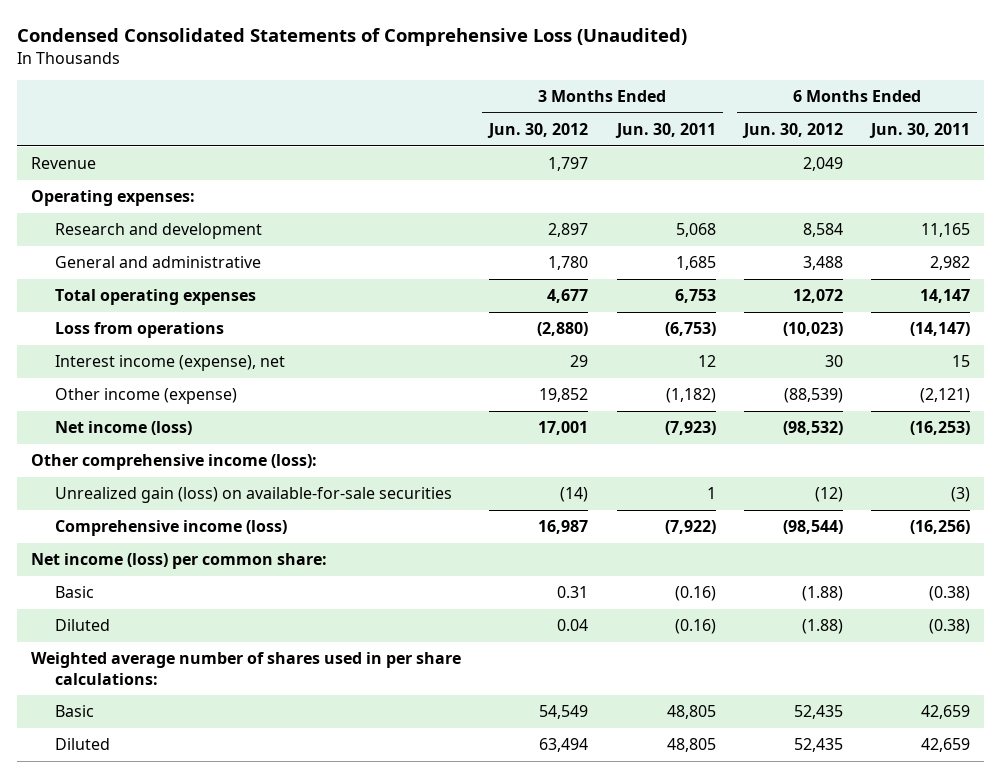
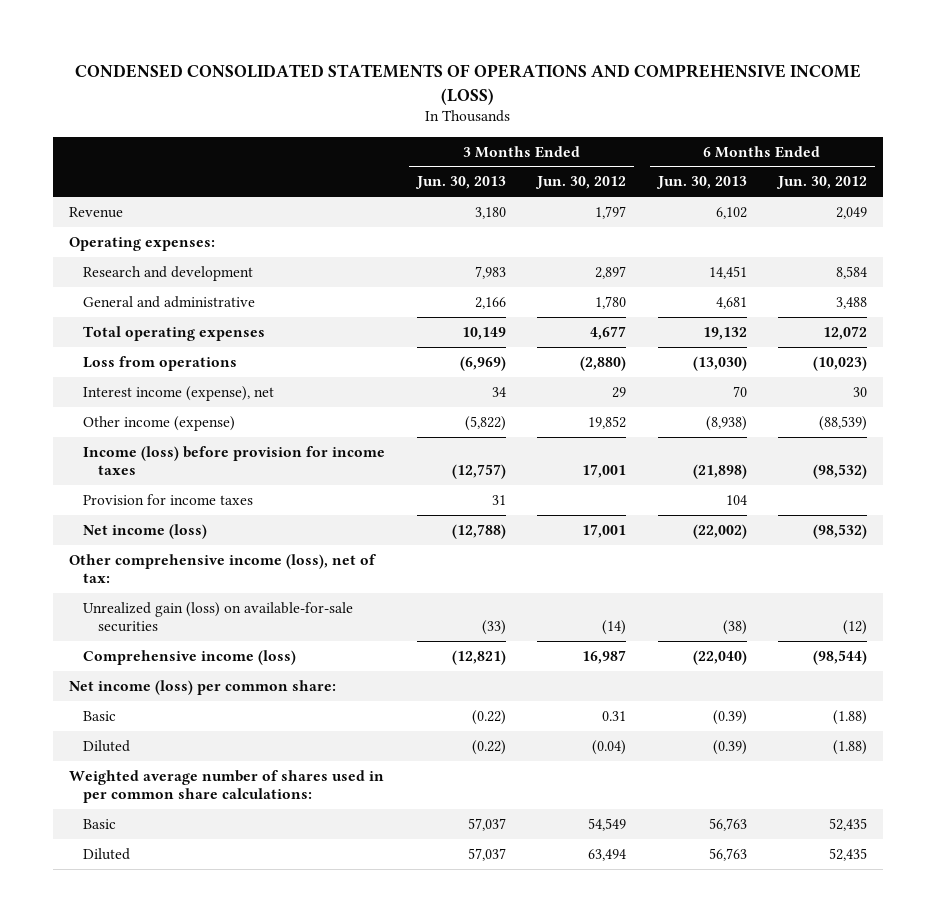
[16,28,687,47] Condensed Consolidated Statements of Comprehensive Loss (Unaudited) -> [74,63,861,105] CONDENSED CONSOLIDATED STATEMENTS OF OPERATIONS AND COMPREHENSIVE INCOME (LOSS)
[614,122,716,138] Jun. 30, 2011 -> none
[869,122,971,138] Jun. 30, 2011 -> none
none -> [414,176,506,190] Jun. 30, 2013
none -> [655,176,747,190] Jun. 30, 2013
none -> [83,445,386,476] Income (loss) before provision for income taxes
none -> [83,493,254,505] Provision for income taxes
[31,454,318,471] Other comprehensive income (loss): -> [68,553,376,584] Other comprehensive income (loss), net of tax:
[557,619,589,632] 0.04 -> [592,739,627,755] (0.04)
[31,652,462,685] Weighted average number of shares used in per share calculations: -> [68,769,384,804] Weighted average number of shares used in per common share calculations:

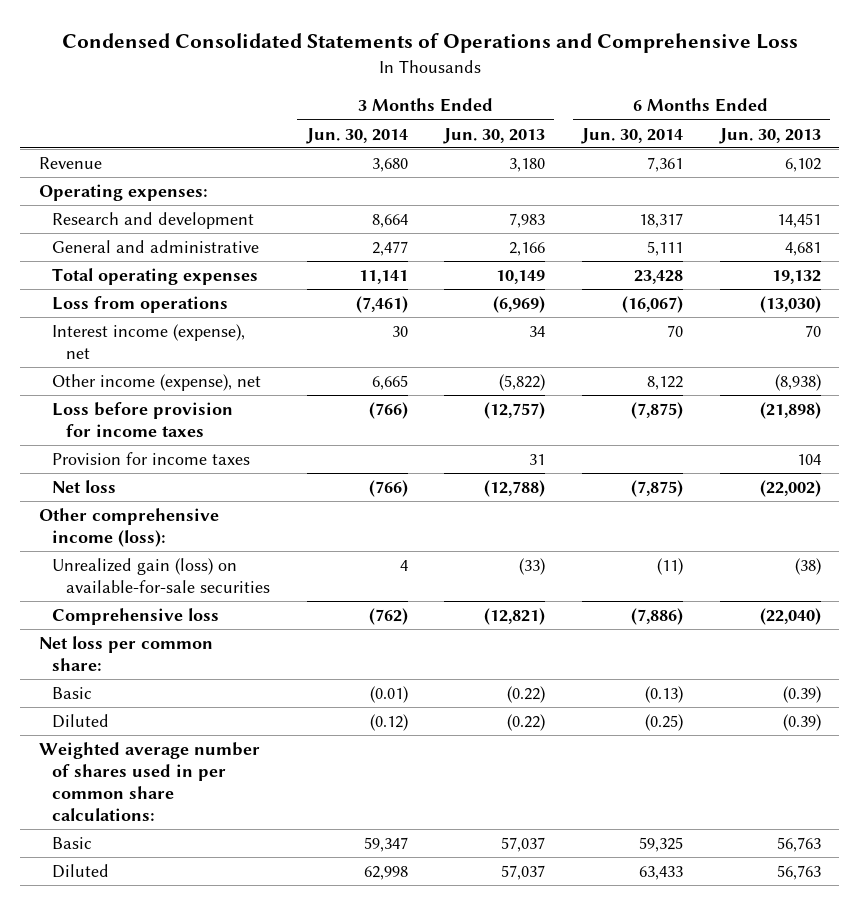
[74,63,861,105] CONDENSED CONSOLIDATED STATEMENTS OF OPERATIONS AND COMPREHENSIVE INCOME (LOSS) -> [61,33,798,54] Condensed Consolidated Statements of Operations and Comprehensive Loss
[535,176,627,190] Jun. 30, 2012 -> none
[775,176,867,190] Jun. 30, 2012 -> none
none -> [305,127,408,144] Jun. 30, 2014
none -> [580,127,683,144] Jun. 30, 2014
[83,415,236,431] Other income (expense) -> [52,374,262,392] Other income (expense), net
[83,445,386,476] Income (loss) before provision for income taxes -> [52,402,234,438] Loss before provision for income taxes
[83,523,208,539] Net income (loss) -> [52,480,117,494] Net loss
[68,553,376,584] Other comprehensive income (loss), net of tax: -> [38,508,219,548] Other comprehensive income (loss):
[83,649,297,665] Comprehensive income (loss) -> [52,608,220,626] Comprehensive loss
[68,679,336,695] Net income (loss) per common share: -> [38,636,213,672] Net loss per common share:

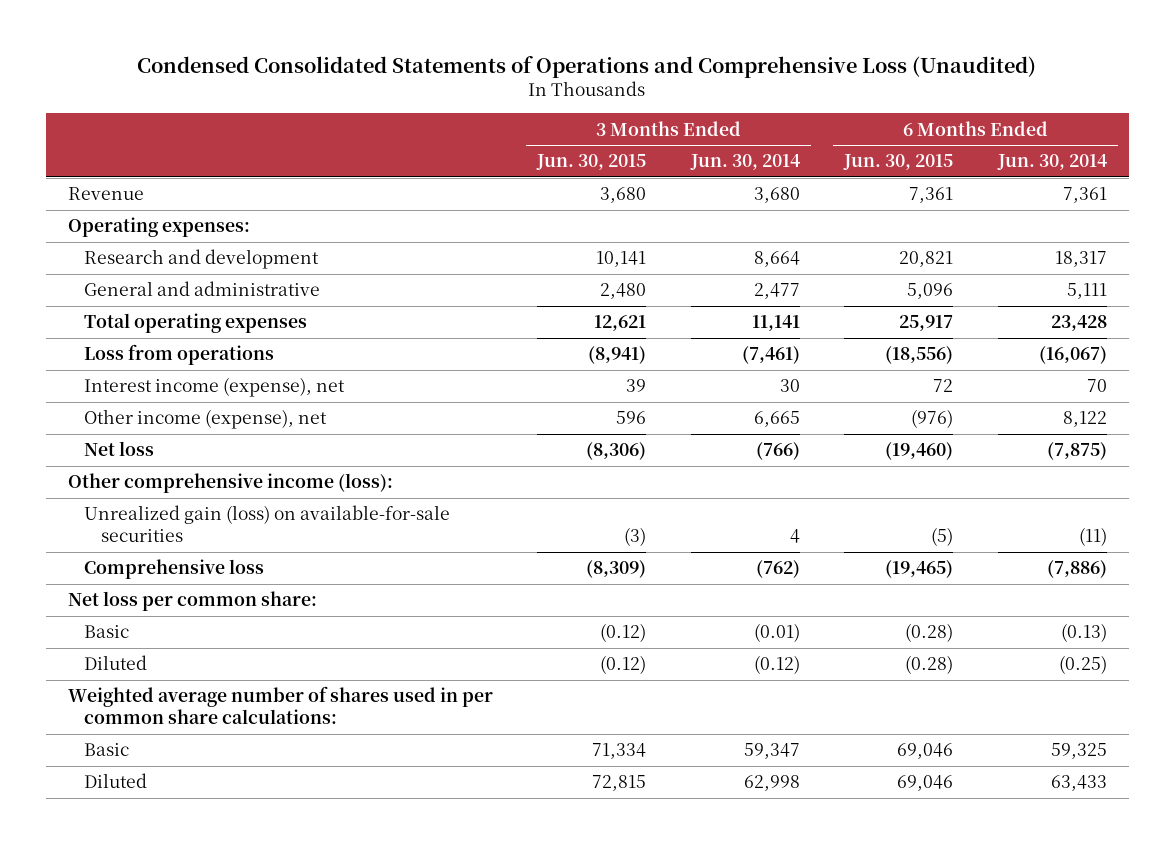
[61,33,798,54] Condensed Consolidated Statements of Operations and Comprehensive Loss -> [137,55,1037,78] Condensed Consolidated Statements of Operations and Comprehensive Loss (Unaudited)
[443,127,546,144] Jun. 30, 2013 -> none
[718,127,821,144] Jun. 30, 2013 -> none
none -> [536,154,647,171] Jun. 30, 2015
none -> [843,154,954,171] Jun. 30, 2015
[52,402,234,438] Loss before provision for income taxes -> none
[52,452,251,466] Provision for income taxes -> none

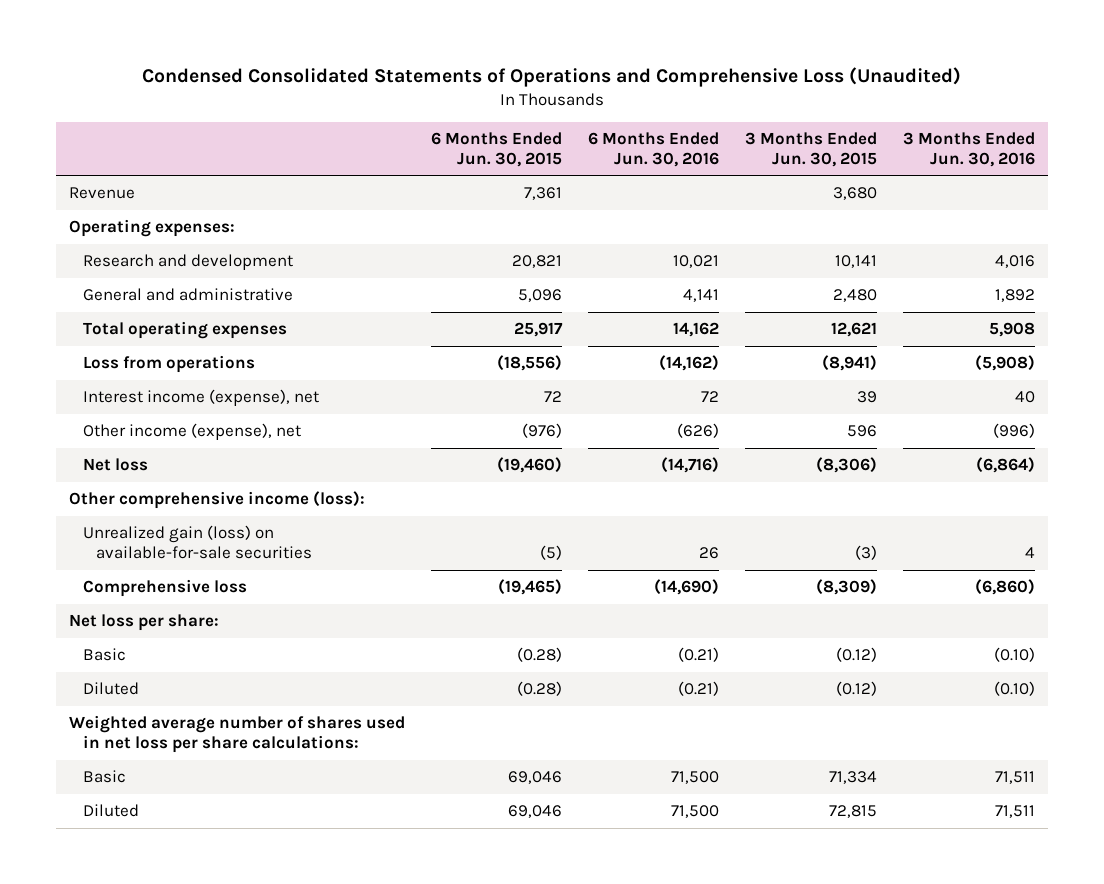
[689,154,800,171] Jun. 30, 2014 -> none
[996,154,1107,171] Jun. 30, 2014 -> none
none -> [588,131,720,167] 6 Months Ended Jun. 30, 2016
none -> [903,131,1036,167] 3 Months Ended Jun. 30, 2016
[67,591,317,612] Net loss per common share: -> [69,614,220,632] Net loss per share:
[67,686,493,725] Weighted average number of shares used in per common share calculations: -> [69,715,406,754] Weighted average number of shares used in net loss per share calculations:

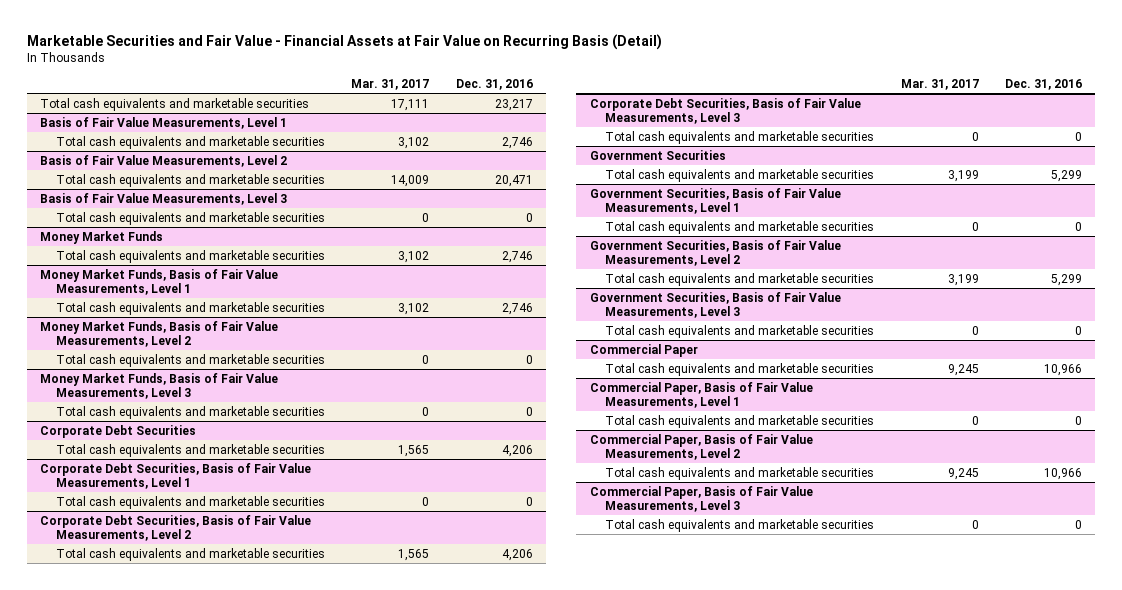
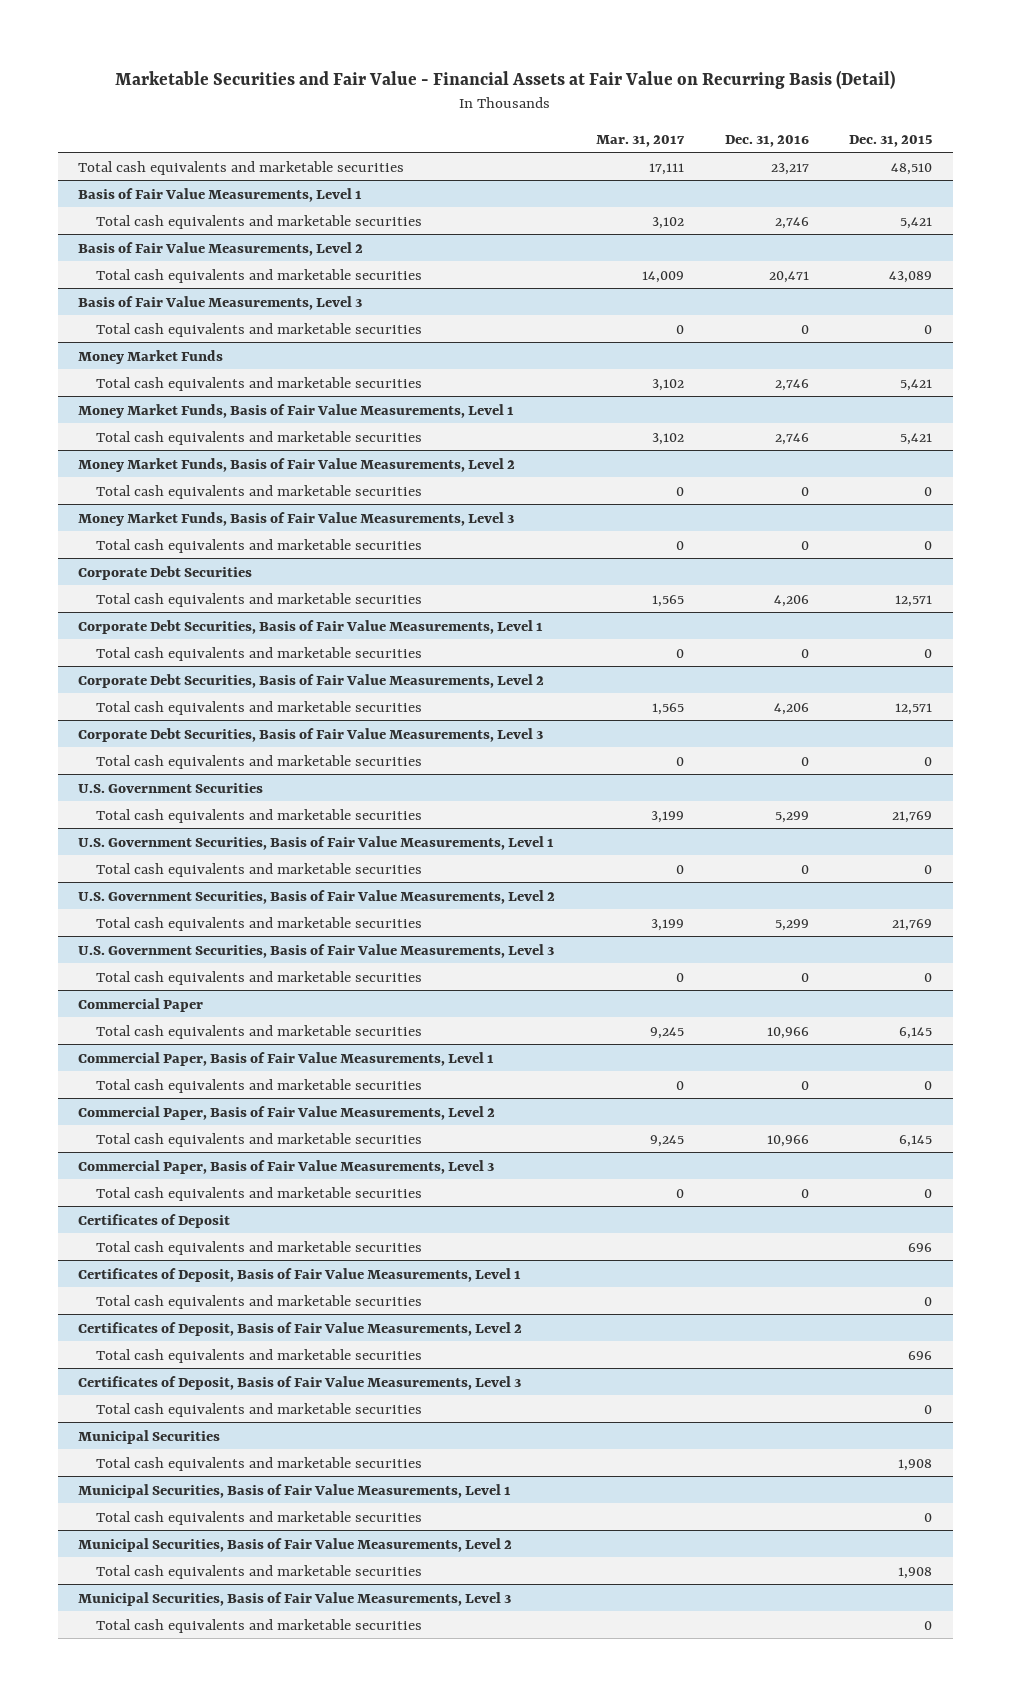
none -> [849,134,933,147] Dec. 31, 2015
[589,149,726,160] Government Securities -> [78,782,264,793] U.S. Government Securities
[589,187,841,214] Government Securities, Basis of Fair Value Measurements, Level 1 -> [78,835,555,850] U.S. Government Securities, Basis of Fair Value Measurements, Level 1
[589,239,841,266] Government Securities, Basis of Fair Value Measurements, Level 2 -> [78,889,556,904] U.S. Government Securities, Basis of Fair Value Measurements, Level 2
[589,291,841,318] Government Securities, Basis of Fair Value Measurements, Level 3 -> [78,943,555,958] U.S. Government Securities, Basis of Fair Value Measurements, Level 3
none -> [78,1213,231,1228] Certificates of Deposit
none -> [95,1240,422,1255] Total cash equivalents and marketable securities
none -> [78,1267,522,1282] Certificates of Deposit, Basis of Fair Value Measurements, Level 1
none -> [95,1294,422,1309] Total cash equivalents and marketable securities
none -> [78,1321,523,1336] Certificates of Deposit, Basis of Fair Value Measurements, Level 2
none -> [95,1348,422,1363] Total cash equivalents and marketable securities
none -> [78,1375,522,1390] Certificates of Deposit, Basis of Fair Value Measurements, Level 3
none -> [95,1402,422,1417] Total cash equivalents and marketable securities
none -> [78,1429,221,1444] Municipal Securities
none -> [95,1456,422,1471] Total cash equivalents and marketable securities
none -> [78,1483,512,1498] Municipal Securities, Basis of Fair Value Measurements, Level 1
none -> [95,1510,422,1525] Total cash equivalents and marketable securities
none -> [78,1537,513,1552] Municipal Securities, Basis of Fair Value Measurements, Level 2
none -> [95,1564,422,1579] Total cash equivalents and marketable securities
none -> [78,1591,512,1606] Municipal Securities, Basis of Fair Value Measurements, Level 3
none -> [95,1618,422,1633] Total cash equivalents and marketable securities

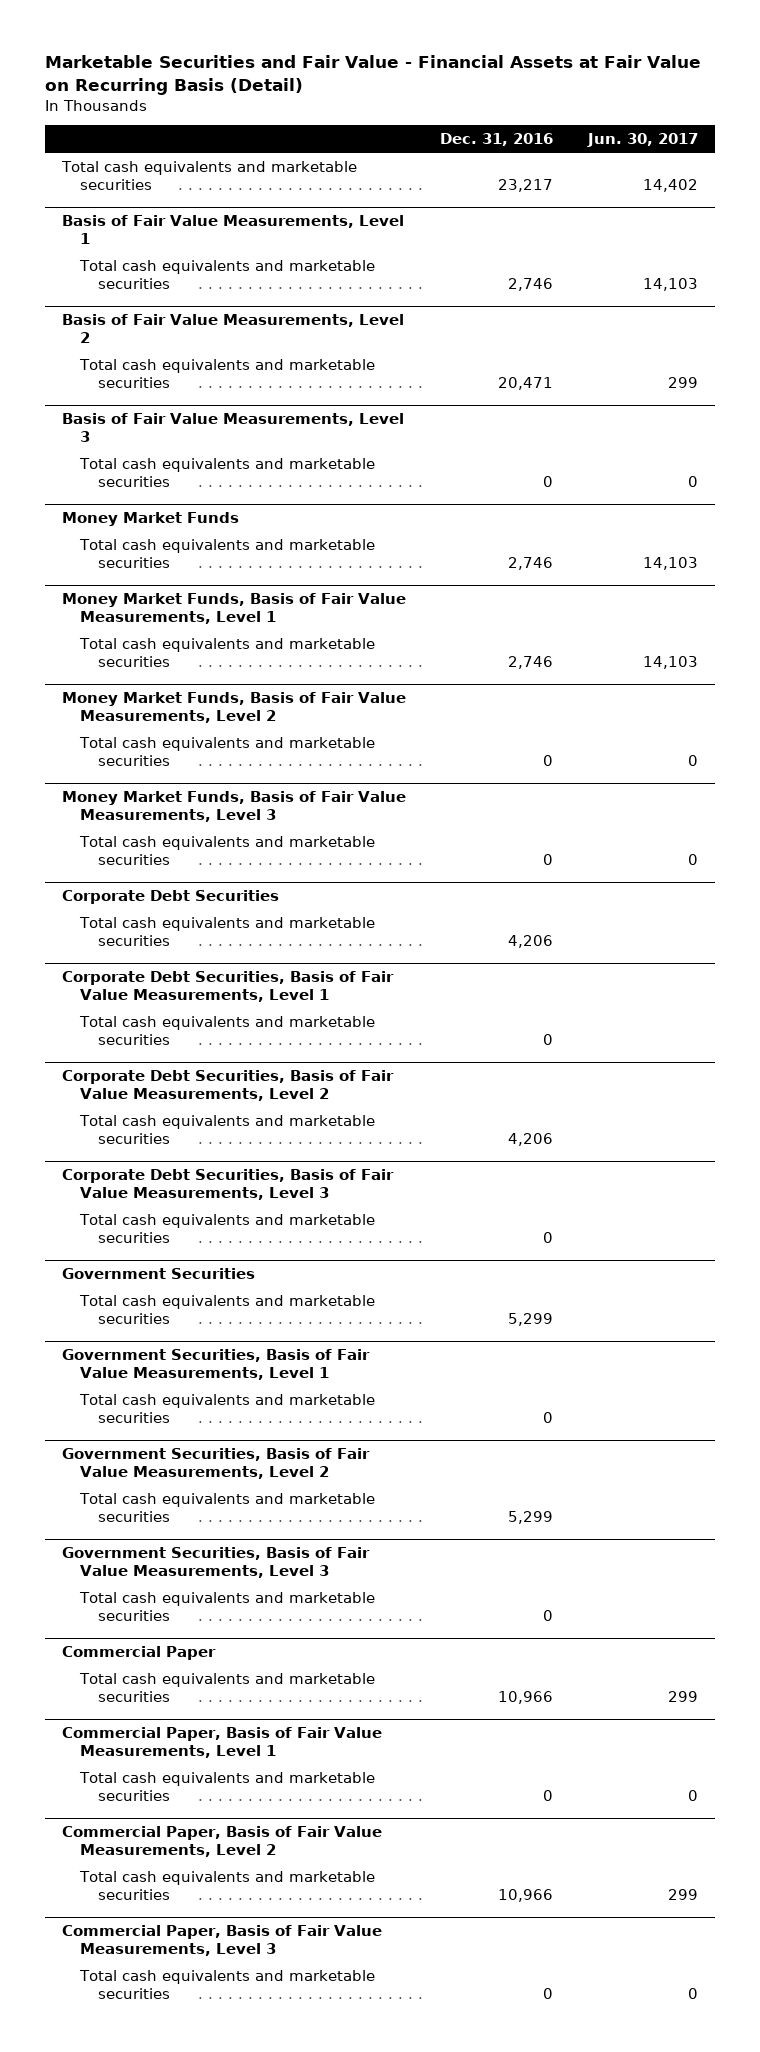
[596,134,686,147] Mar. 31, 2017 -> none
[849,134,933,147] Dec. 31, 2015 -> none
none -> [586,133,698,148] Jun. 30, 2017
[78,782,264,793] U.S. Government Securities -> [62,1267,256,1279] Government Securities
[78,835,555,850] U.S. Government Securities, Basis of Fair Value Measurements, Level 1 -> [62,1348,371,1381] Government Securities, Basis of Fair Value Measurements, Level 1
[78,889,556,904] U.S. Government Securities, Basis of Fair Value Measurements, Level 2 -> [62,1447,371,1480] Government Securities, Basis of Fair Value Measurements, Level 2
[78,943,555,958] U.S. Government Securities, Basis of Fair Value Measurements, Level 3 -> [62,1546,371,1579] Government Securities, Basis of Fair Value Measurements, Level 3
[78,1213,231,1228] Certificates of Deposit -> none
[95,1240,422,1255] Total cash equivalents and marketable securities -> none
[78,1267,522,1282] Certificates of Deposit, Basis of Fair Value Measurements, Level 1 -> none
[95,1294,422,1309] Total cash equivalents and marketable securities -> none
[78,1321,523,1336] Certificates of Deposit, Basis of Fair Value Measurements, Level 2 -> none
[95,1348,422,1363] Total cash equivalents and marketable securities -> none
[78,1375,522,1390] Certificates of Deposit, Basis of Fair Value Measurements, Level 3 -> none
[95,1402,422,1417] Total cash equivalents and marketable securities -> none
[78,1429,221,1444] Municipal Securities -> none
[95,1456,422,1471] Total cash equivalents and marketable securities -> none
[78,1483,512,1498] Municipal Securities, Basis of Fair Value Measurements, Level 1 -> none
[95,1510,422,1525] Total cash equivalents and marketable securities -> none
[78,1537,513,1552] Municipal Securities, Basis of Fair Value Measurements, Level 2 -> none
[95,1564,422,1579] Total cash equivalents and marketable securities -> none
[78,1591,512,1606] Municipal Securities, Basis of Fair Value Measurements, Level 3 -> none
[95,1618,422,1633] Total cash equivalents and marketable securities -> none

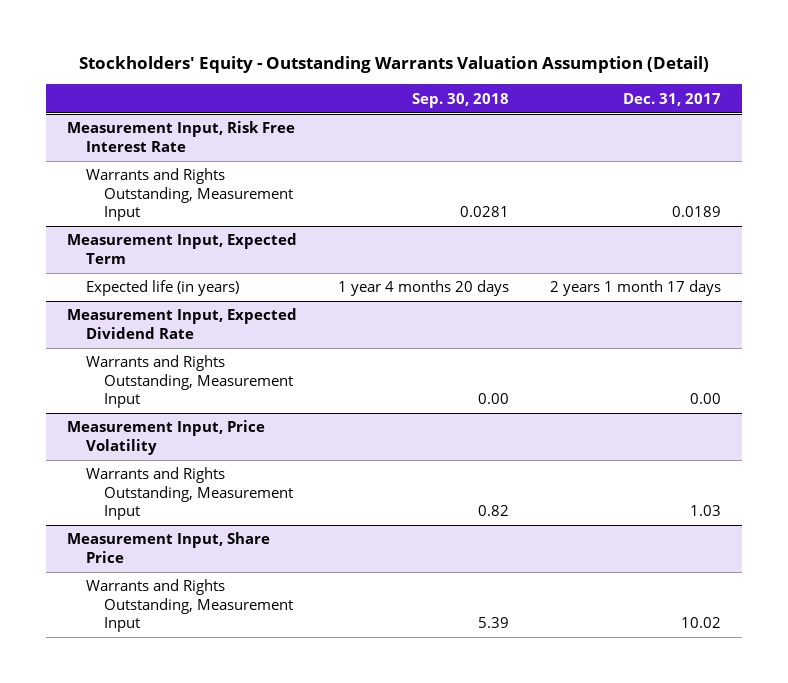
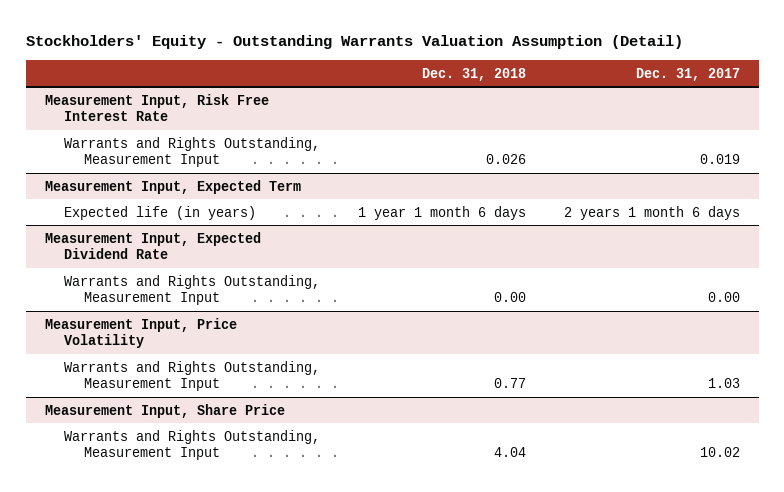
[412,92,510,108] Sep. 30, 2018 -> none
none -> [421,67,526,81] Dec. 31, 2018
[672,205,722,217] 0.0189 -> [699,153,740,164] 0.019
[550,280,722,297] 2 years 1 month 17 days -> [563,205,740,220] 2 years 1 month 6 days

